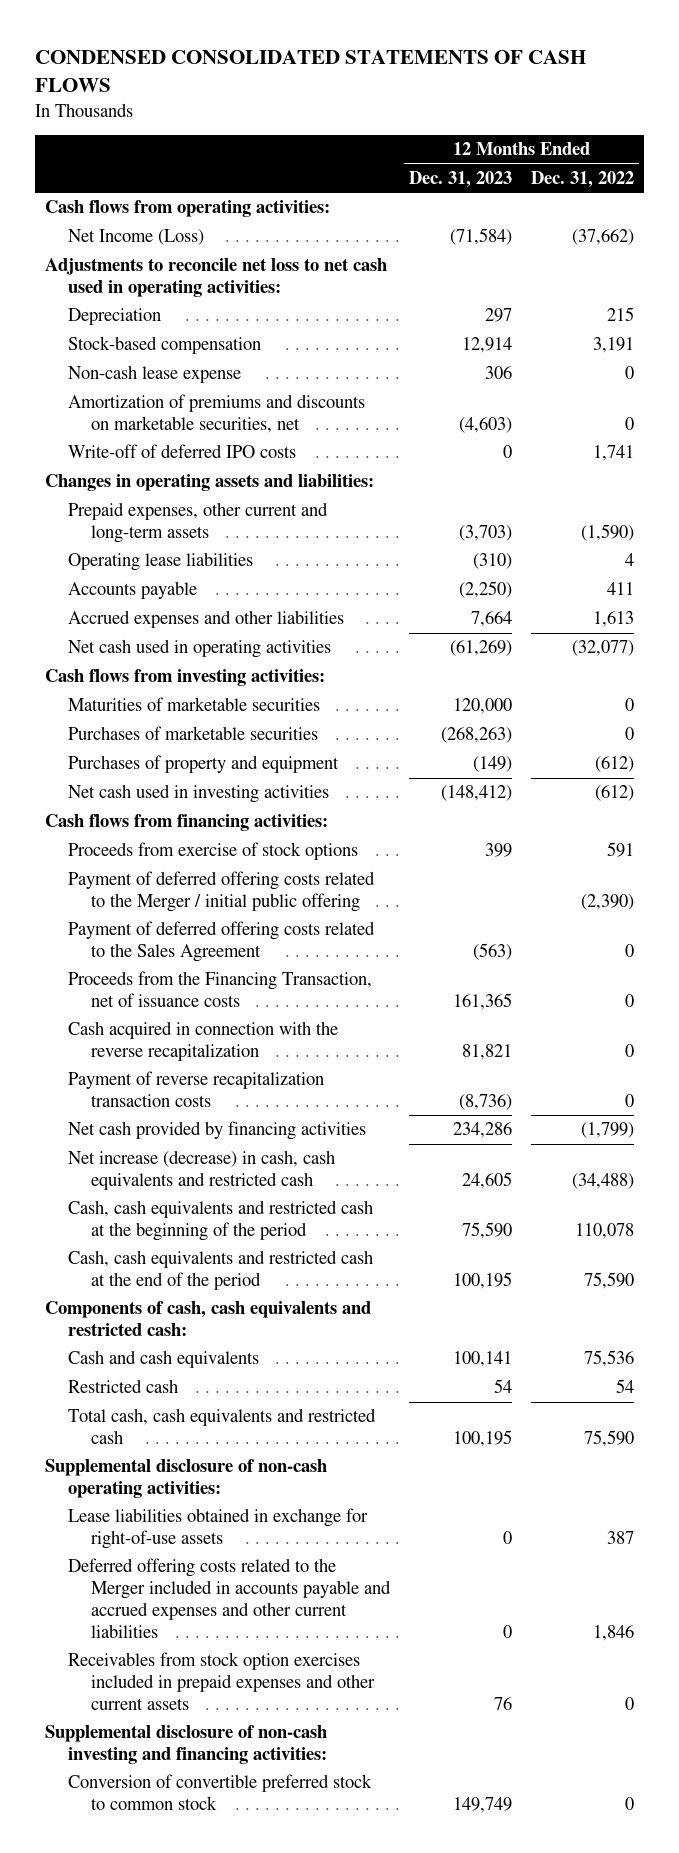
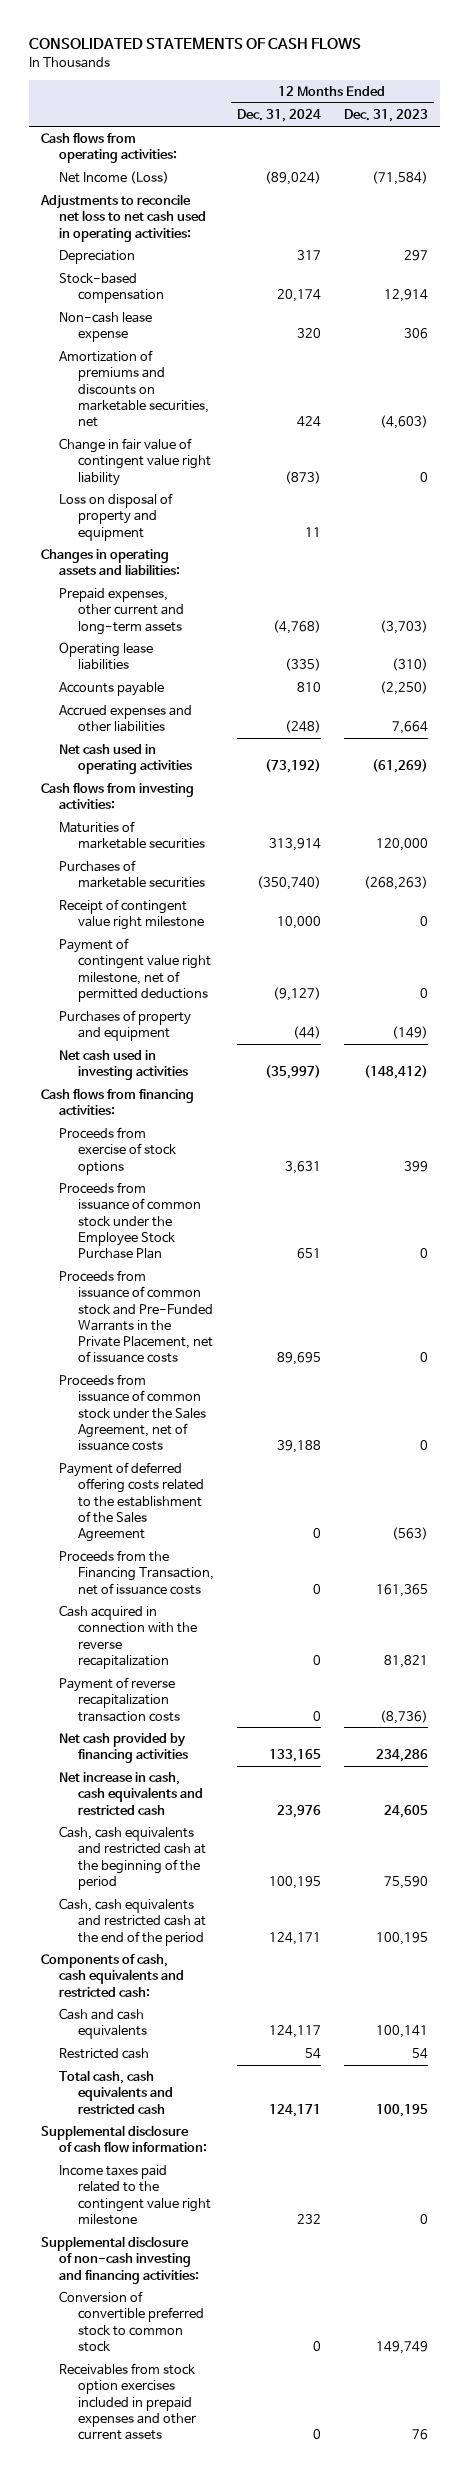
[35,49,587,93] CONDENSED CONSOLIDATED STATEMENTS OF CASH FLOWS -> [29,37,362,50] CONSOLIDATED STATEMENTS OF CASH FLOWS
[531,171,635,189] Dec. 31, 2022 -> none
none -> [236,109,321,123] Dec. 31, 2024
[68,444,297,459] Write-off of deferred IPO costs -> none
none -> [59,438,211,486] Change in fair value of contingent value right liability
none -> [59,493,174,541] Loss on disposal of property and equipment
none -> [59,899,204,931] Receipt of contingent value right milestone
none -> [59,938,211,1002] Payment of contingent value right milestone, net of permitted deductions
[68,871,376,913] Payment of deferred offering costs related to the Merger / initial public offering -> none
none -> [59,1182,201,1259] Proceeds from issuance of common stock under the Employee Stock Purchase Plan
none -> [59,1270,213,1364] Proceeds from issuance of common stock and Pre-Funded Warrants in the Private Placement, net of issuance costs
none -> [59,1374,206,1451] Proceeds from issuance of common stock under the Sales Agreement, net of issuance costs
[68,921,376,963] Payment of deferred offering costs related to the Sales Agreement -> [59,1462,204,1542] Payment of deferred offering costs related to the establishment of the Sales Agreement
[68,1150,336,1191] Net increase (decrease) in cash, cash equivalents and restricted cash -> [59,1772,203,1815] Net increase in cash, cash equivalents and restricted cash
[68,1508,369,1550] Lease liabilities obtained in exchange for right-of-use assets -> none
[68,1558,392,1638] Deferred offering costs related to the Merger included in accounts payable and accrued expenses and other current liabilities -> none
[44,1459,327,1499] Supplemental disclosure of non-cash operating activities: -> [40,2125,208,2154] Supplemental disclosure of cash flow information:
none -> [59,2165,211,2225] Income taxes paid related to the contingent value right milestone
[68,1652,376,1710] Receivables from stock option exercises included in prepaid expenses and other current assets -> [59,2363,196,2440] Receivables from stock option exercises included in prepaid expenses and other current assets

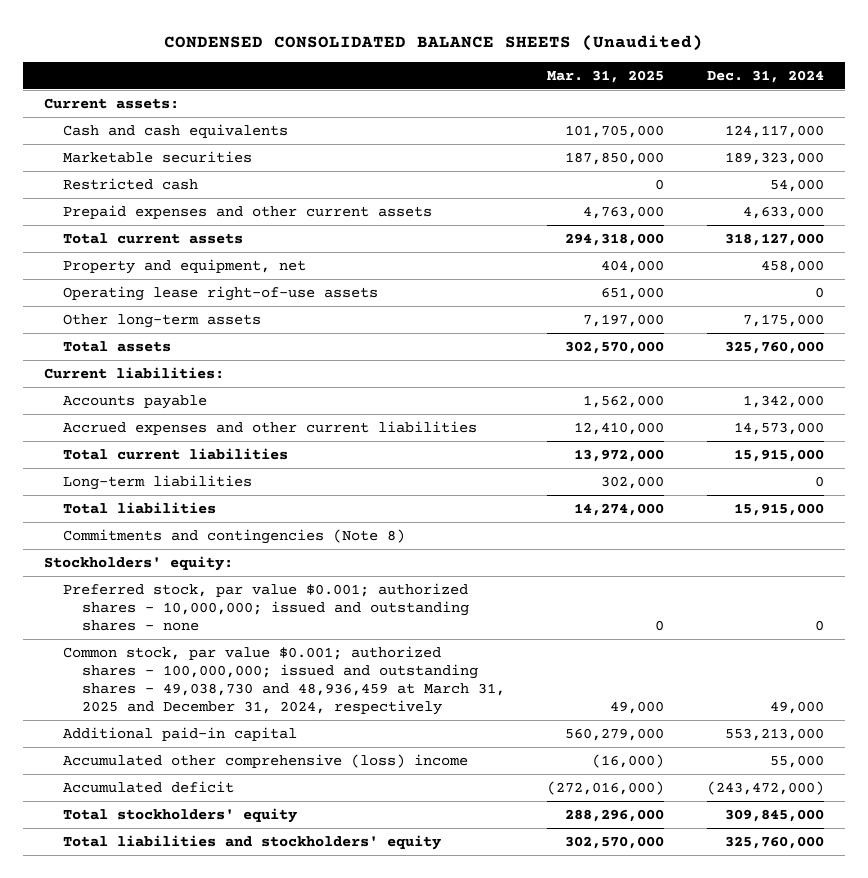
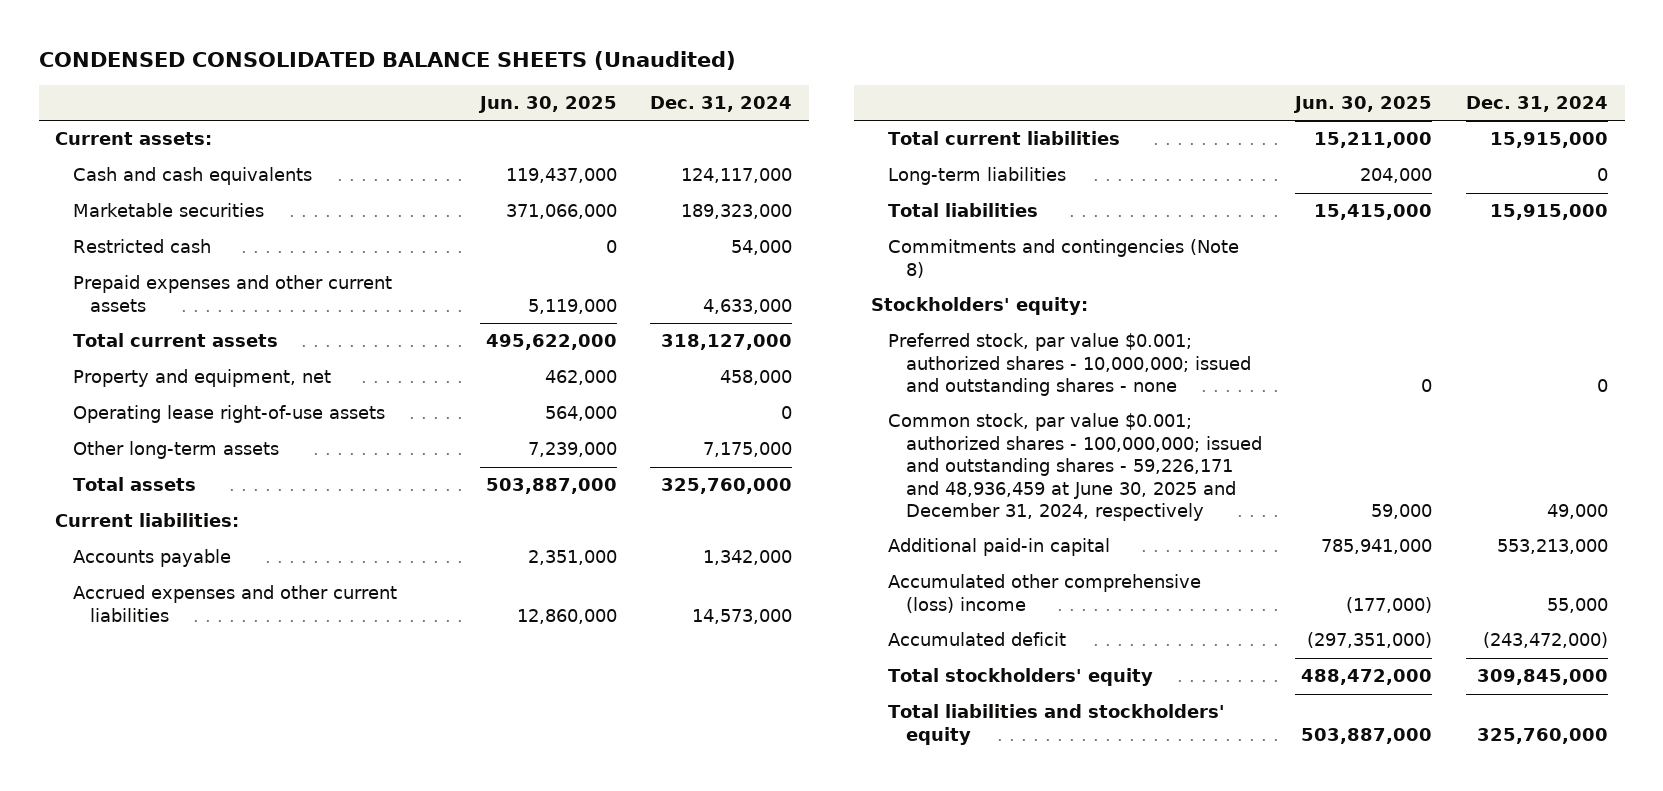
[547,70,665,84] Mar. 31, 2025 -> none
none -> [477,96,617,114] Jun. 30, 2025
[62,645,505,715] Common stock, par value $0.001; authorized shares - 100,000,000; issued and outstanding shares - 49,038,730 and 48,936,459 at March 31, 2025 and December 31, 2024, respectively -> [888,413,1262,521] Common stock, par value $0.001; authorized shares - 100,000,000; issued and outstanding shares - 59,226,171 and 48,936,459 at June 30, 2025 and December 31, 2024, respectively

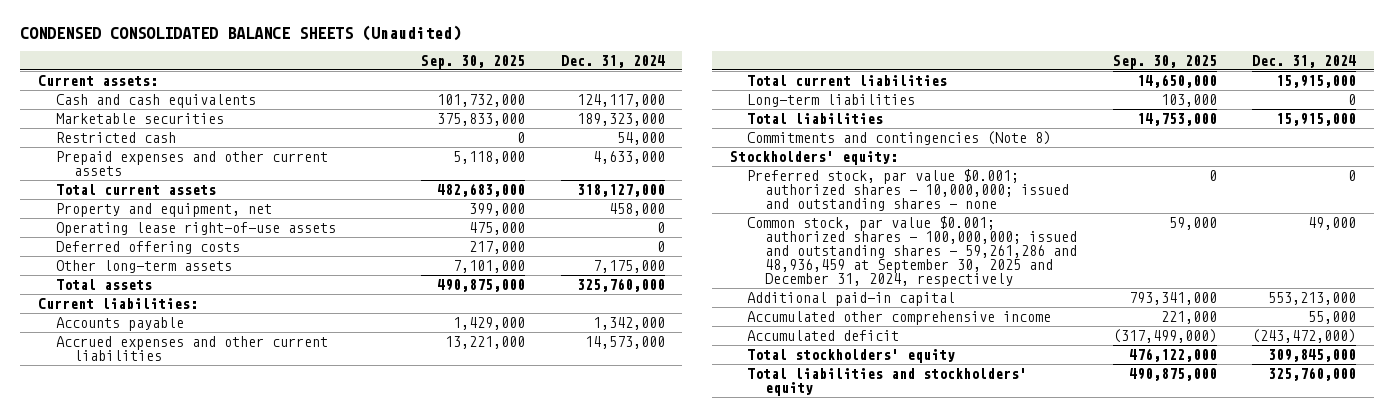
[477,96,617,114] Jun. 30, 2025 -> none
none -> [421,54,526,69] Sep. 30, 2025
none -> [55,240,240,254] Deferred offering costs
[888,413,1262,521] Common stock, par value $0.001; authorized shares - 100,000,000; issued and outstanding shares - 59,226,171 and 48,936,459 at June 30, 2025 and December 31, 2024, respectively -> [747,215,1078,288] Common stock, par value $0.001; authorized shares - 100,000,000; issued and outstanding shares - 59,261,286 and 48,936,459 at September 30, 2025 and December 31, 2024, respectively
[888,574,1202,613] Accumulated other comprehensive (loss) income -> [747,310,1052,325] Accumulated other comprehensive income

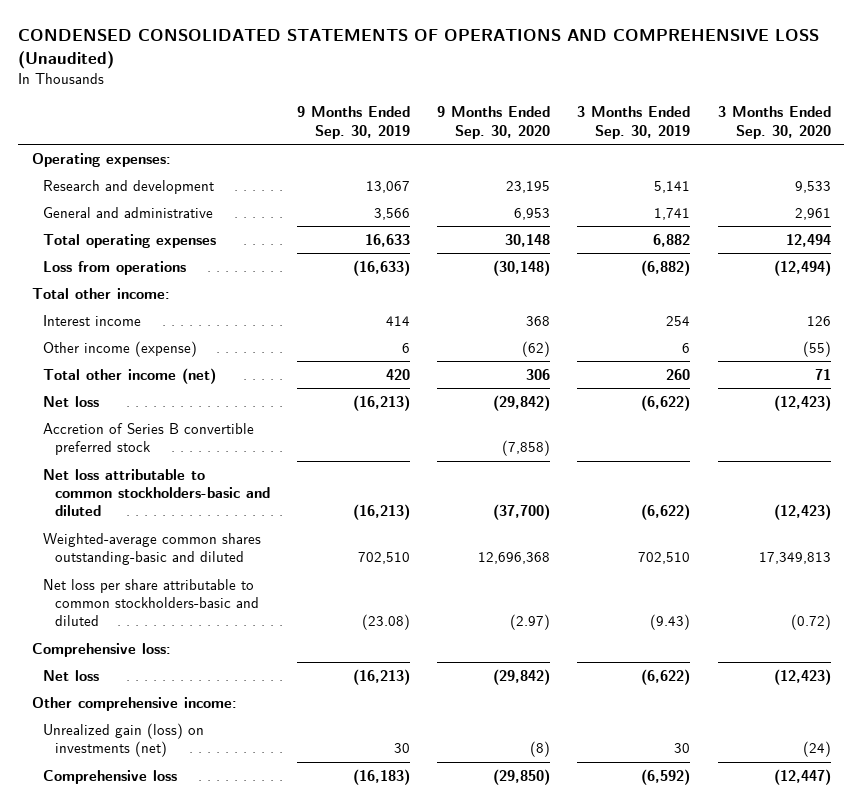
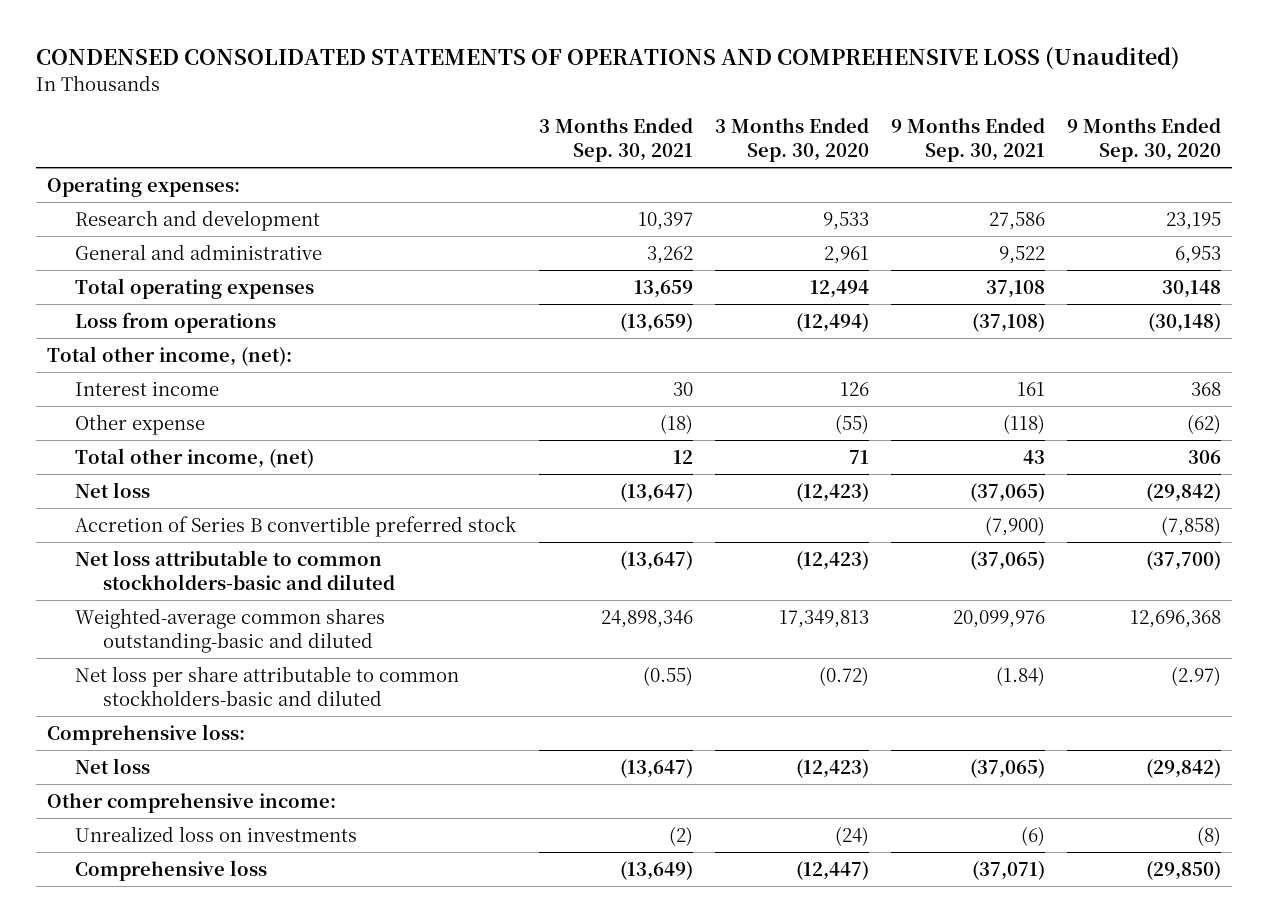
[296,106,410,139] 9 Months Ended Sep. 30, 2019 -> none
[577,106,691,139] 3 Months Ended Sep. 30, 2019 -> none
none -> [538,118,693,163] 3 Months Ended Sep. 30, 2021
none -> [890,118,1045,163] 9 Months Ended Sep. 30, 2021
[31,287,170,299] Total other income: -> [47,345,293,366] Total other income, (net):
[43,340,198,357] Other income (expense) -> [75,413,206,435] Other expense
[43,367,217,384] Total other income (net) -> [75,447,315,468] Total other income, (net)
[43,722,205,758] Unrealized gain (loss) on investments (net) -> [75,825,358,842] Unrealized loss on investments

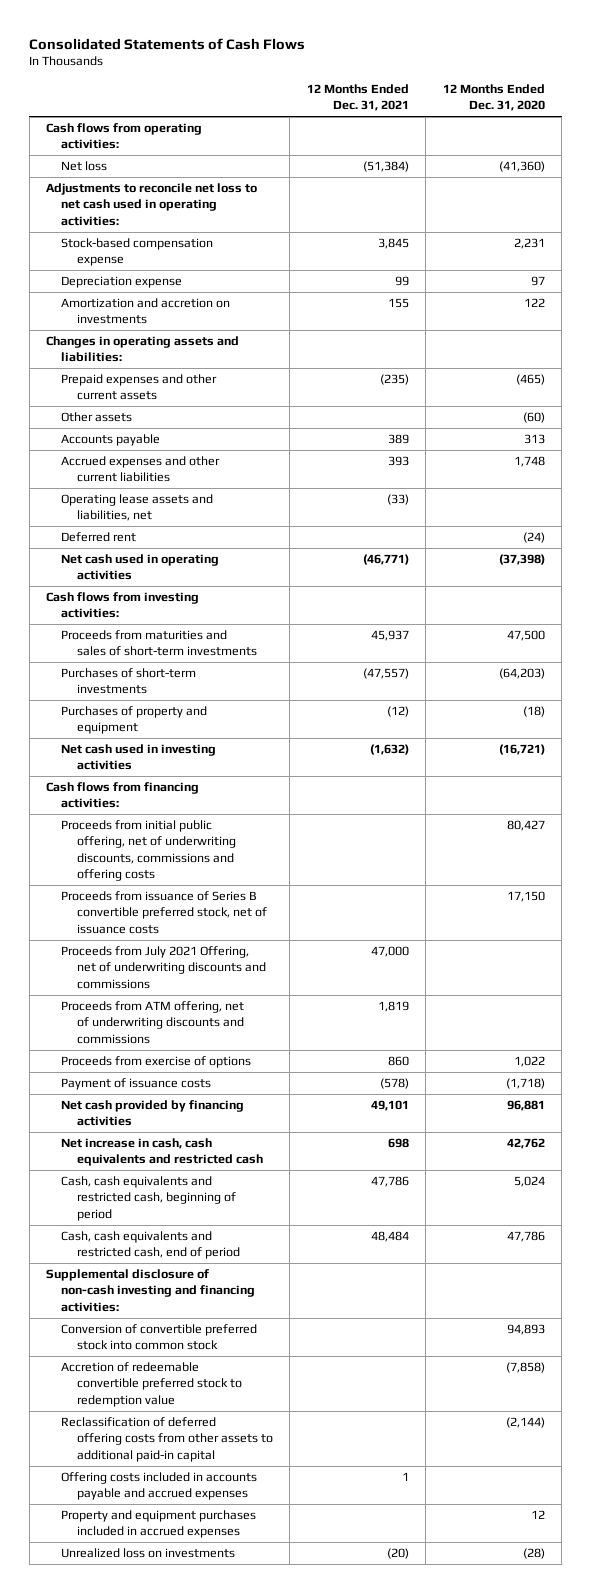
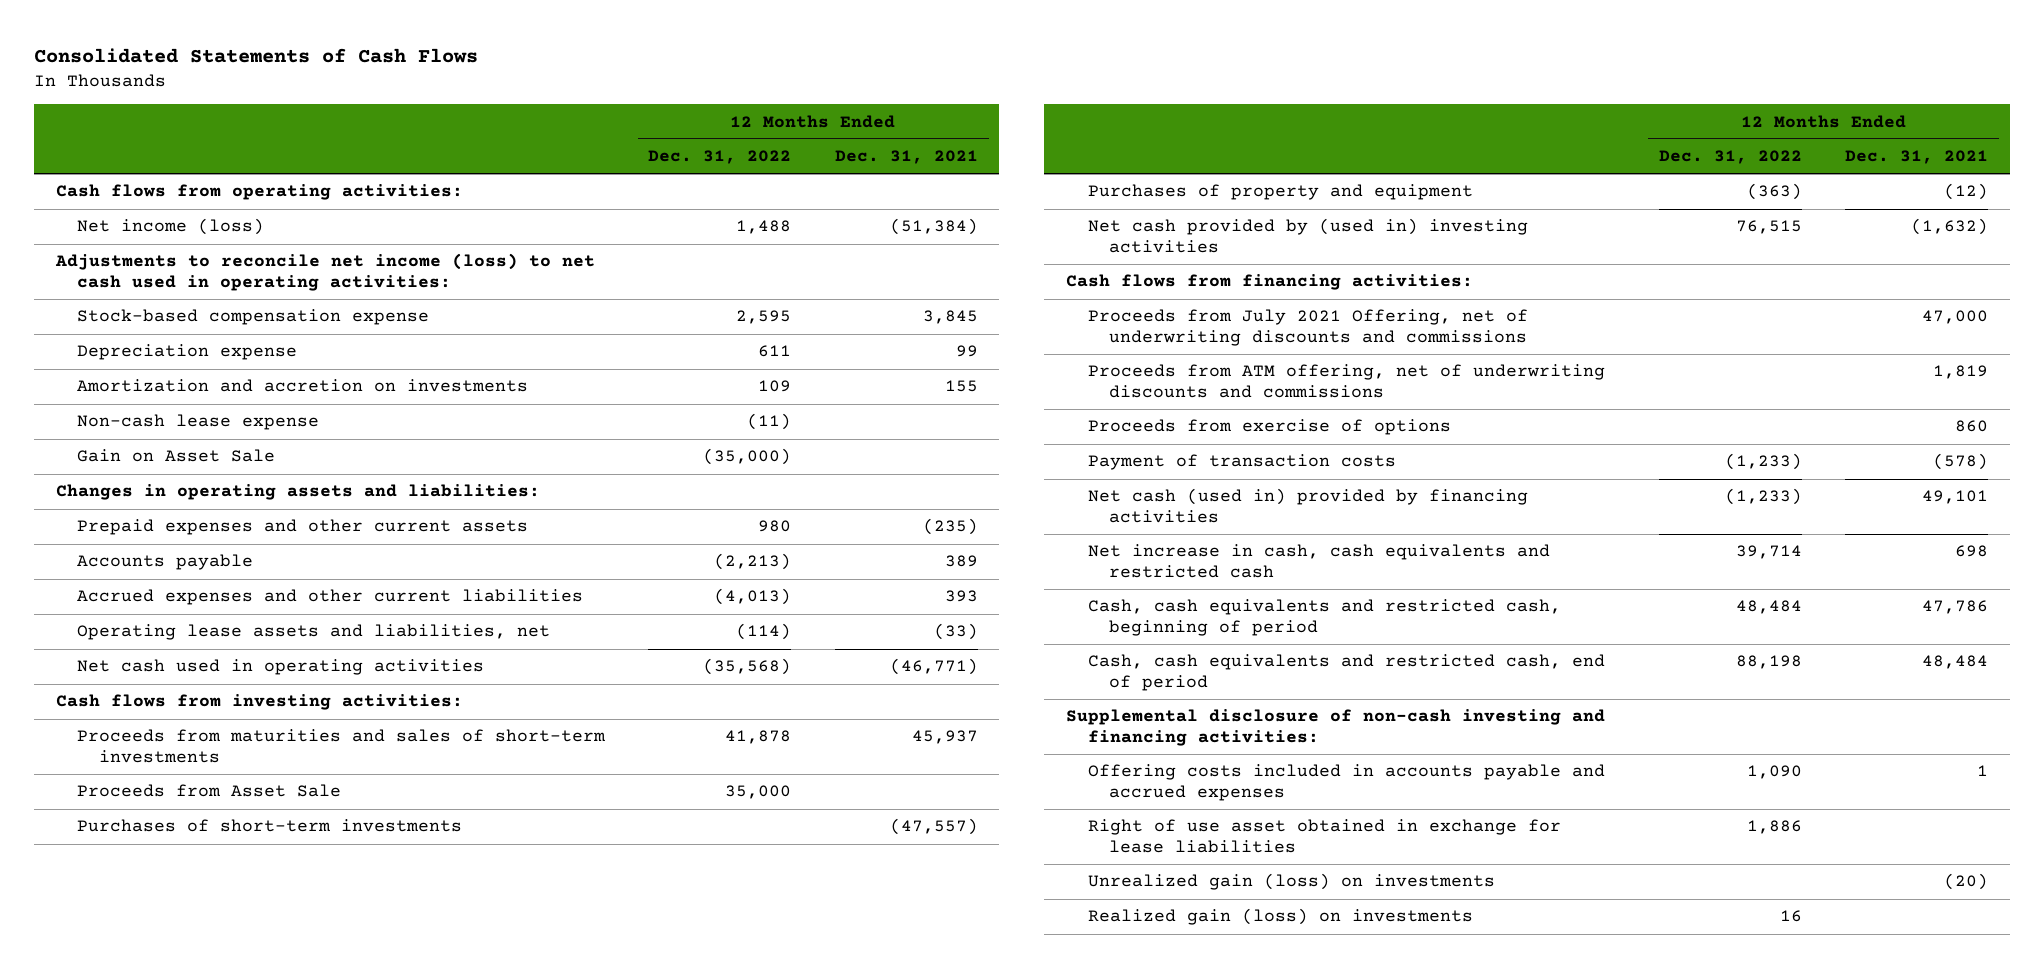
[442,84,545,112] 12 Months Ended Dec. 31, 2020 -> none
none -> [648,150,792,165] Dec. 31, 2022
[61,161,108,172] Net loss -> [77,218,265,236] Net income (loss)
[46,183,258,226] Adjustments to reconcile net loss to net cash used in operating activities: -> [54,253,595,292] Adjustments to reconcile net income (loss) to net cash used in operating activities:
none -> [77,414,320,431] Non-cash lease expense
none -> [77,449,276,463] Gain on Asset Sale
[61,412,133,423] Other assets -> none
[61,532,137,543] Deferred rent -> none
none -> [77,784,342,798] Proceeds from Asset Sale
[61,744,217,771] Net cash used in investing activities -> [1087,218,1528,254] Net cash provided by (used in) investing activities
[61,820,236,881] Proceeds from initial public offering, net of underwriting discounts, commissions and offering costs -> none
[61,891,267,934] Proceeds from issuance of Series B convertible preferred stock, net of issuance costs -> none
[61,1078,212,1091] Payment of issuance costs -> [1087,454,1396,471] Payment of transaction costs
[61,1100,245,1127] Net cash provided by financing activities -> [1087,488,1528,524] Net cash (used in) provided by financing activities
[61,1324,258,1351] Conversion of convertible preferred stock into common stock -> none
[61,1362,242,1407] Accretion of redeemable convertible preferred stock to redemption value -> none
[61,1417,273,1462] Reclassification of deferred offering costs from other assets to additional paid-in capital -> none
[61,1510,257,1539] Property and equipment purchases included in accrued expenses -> none
none -> [1087,819,1561,854] Right of use asset obtained in exchange for lease liabilities
[61,1548,236,1559] Unrealized loss on investments -> [1087,873,1495,891] Unrealized gain (loss) on investments
none -> [1087,908,1473,926] Realized gain (loss) on investments

